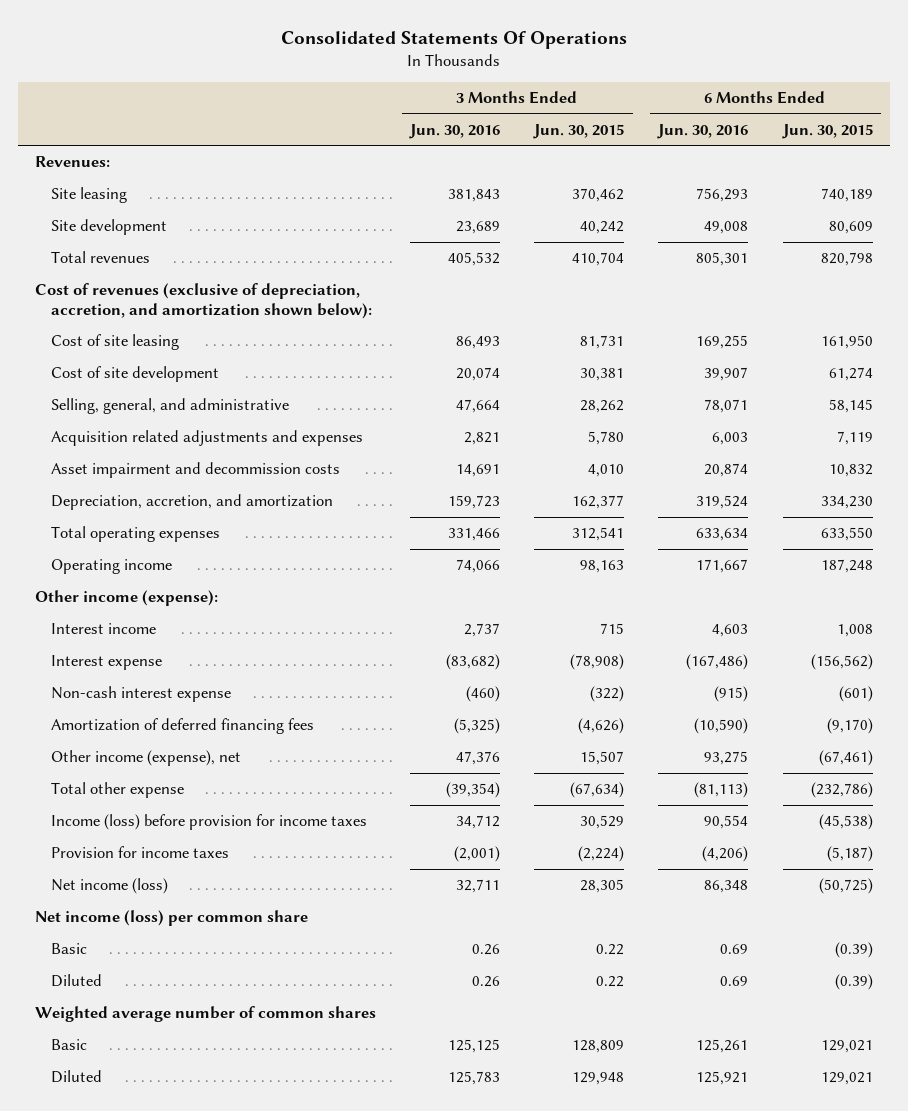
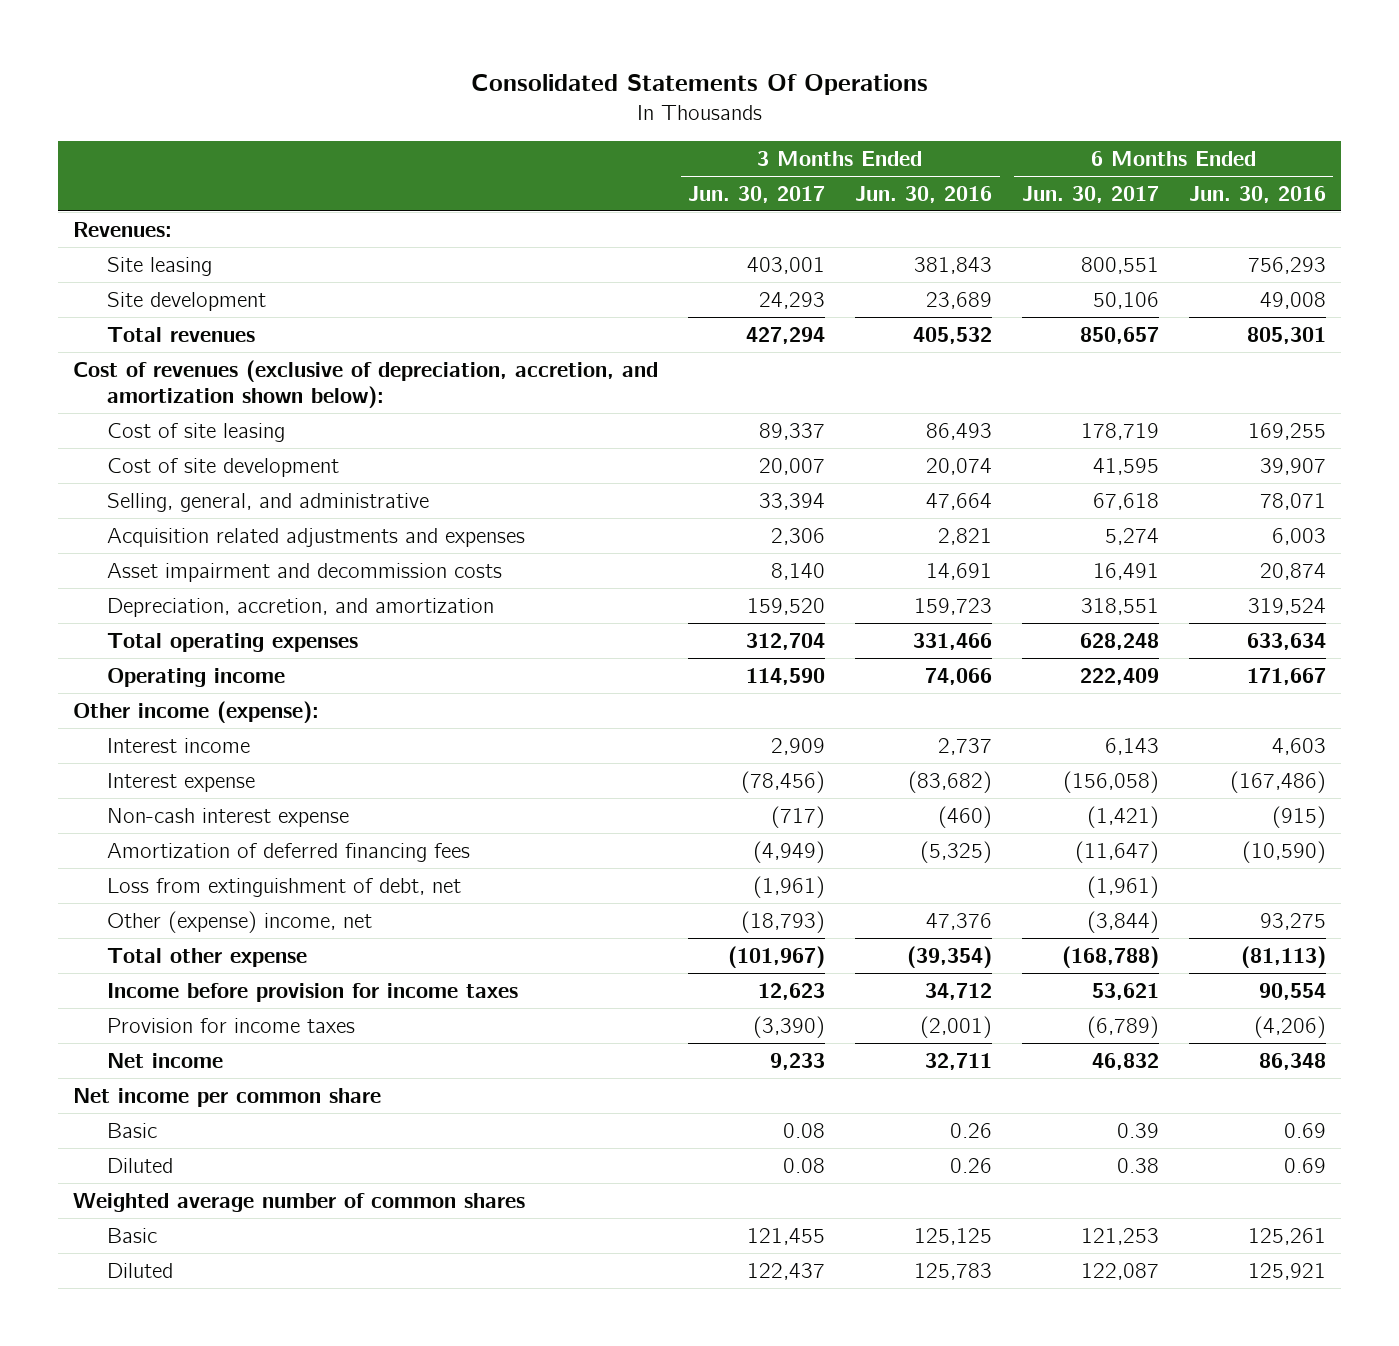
[533,123,625,139] Jun. 30, 2015 -> none
[781,123,873,139] Jun. 30, 2015 -> none
none -> [688,185,826,203] Jun. 30, 2017
none -> [1021,185,1159,203] Jun. 30, 2017
none -> [106,877,461,897] Loss from extinguishment of debt, net
[50,750,241,767] Other income (expense), net -> [106,910,372,933] Other (expense) income, net
[50,814,367,831] Income (loss) before provision for income taxes -> [106,982,518,1002] Income before provision for income taxes
[50,878,168,895] Net income (loss) -> [106,1052,223,1068] Net income
[35,910,309,927] Net income (loss) per common share -> [73,1087,382,1107] Net income per common share

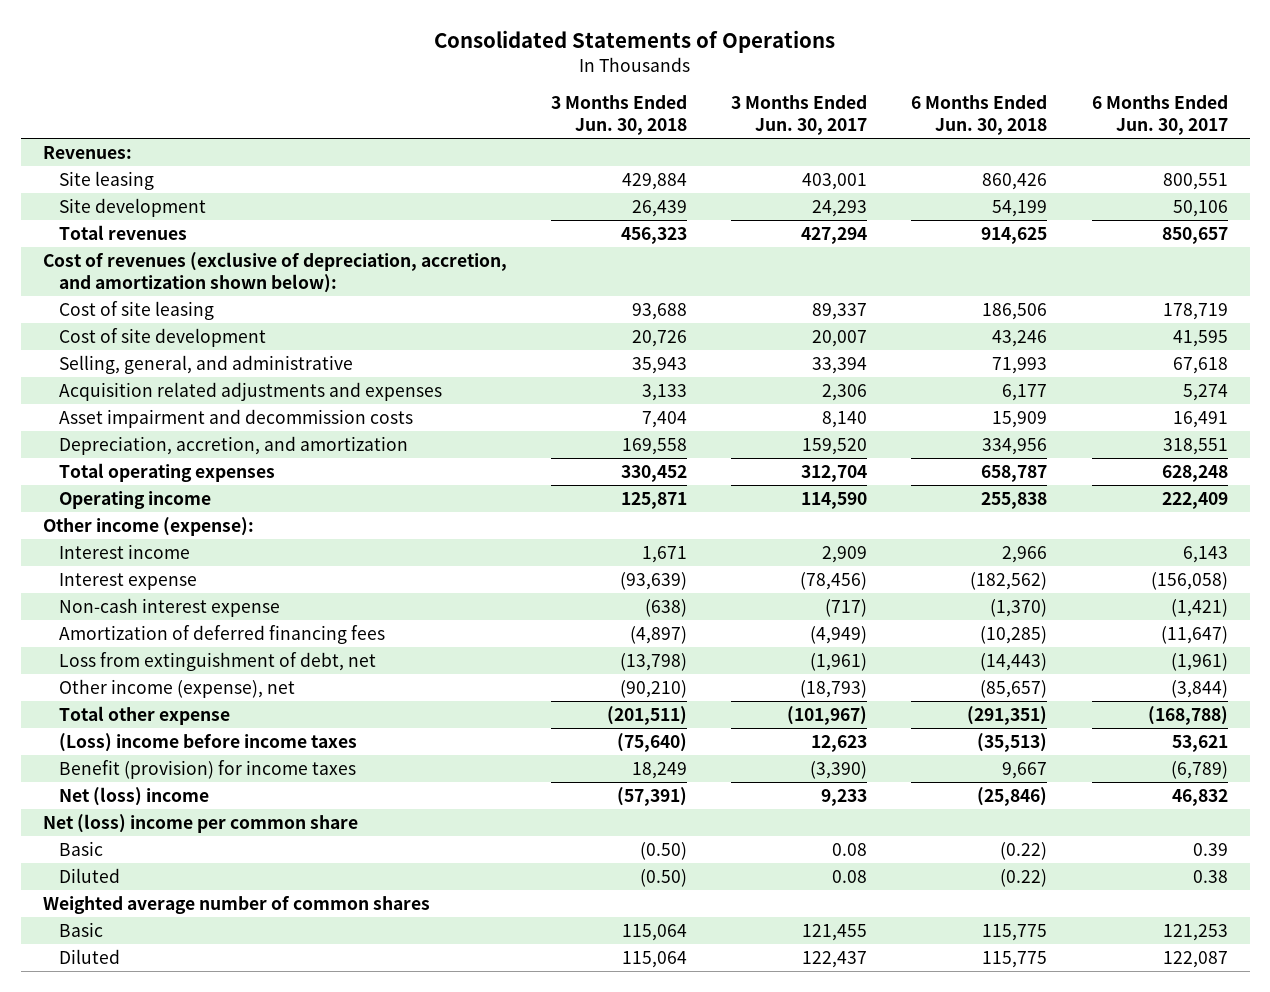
[470,74,928,96] Consolidated Statements Of Operations -> [434,29,836,53] Consolidated Statements of Operations
[855,185,993,203] Jun. 30, 2016 -> none
[1188,185,1326,203] Jun. 30, 2016 -> none
none -> [550,95,687,136] 3 Months Ended Jun. 30, 2018
none -> [911,95,1048,136] 6 Months Ended Jun. 30, 2018
[106,910,372,933] Other (expense) income, net -> [58,678,295,698] Other income (expense), net
[106,982,518,1002] Income before provision for income taxes -> [58,732,357,752] (Loss) income before income taxes
[106,1017,355,1033] Provision for income taxes -> [58,759,356,779] Benefit (provision) for income taxes
[106,1052,223,1068] Net income -> [58,786,209,806] Net (loss) income
[73,1087,382,1107] Net income per common share -> [42,813,358,833] Net (loss) income per common share

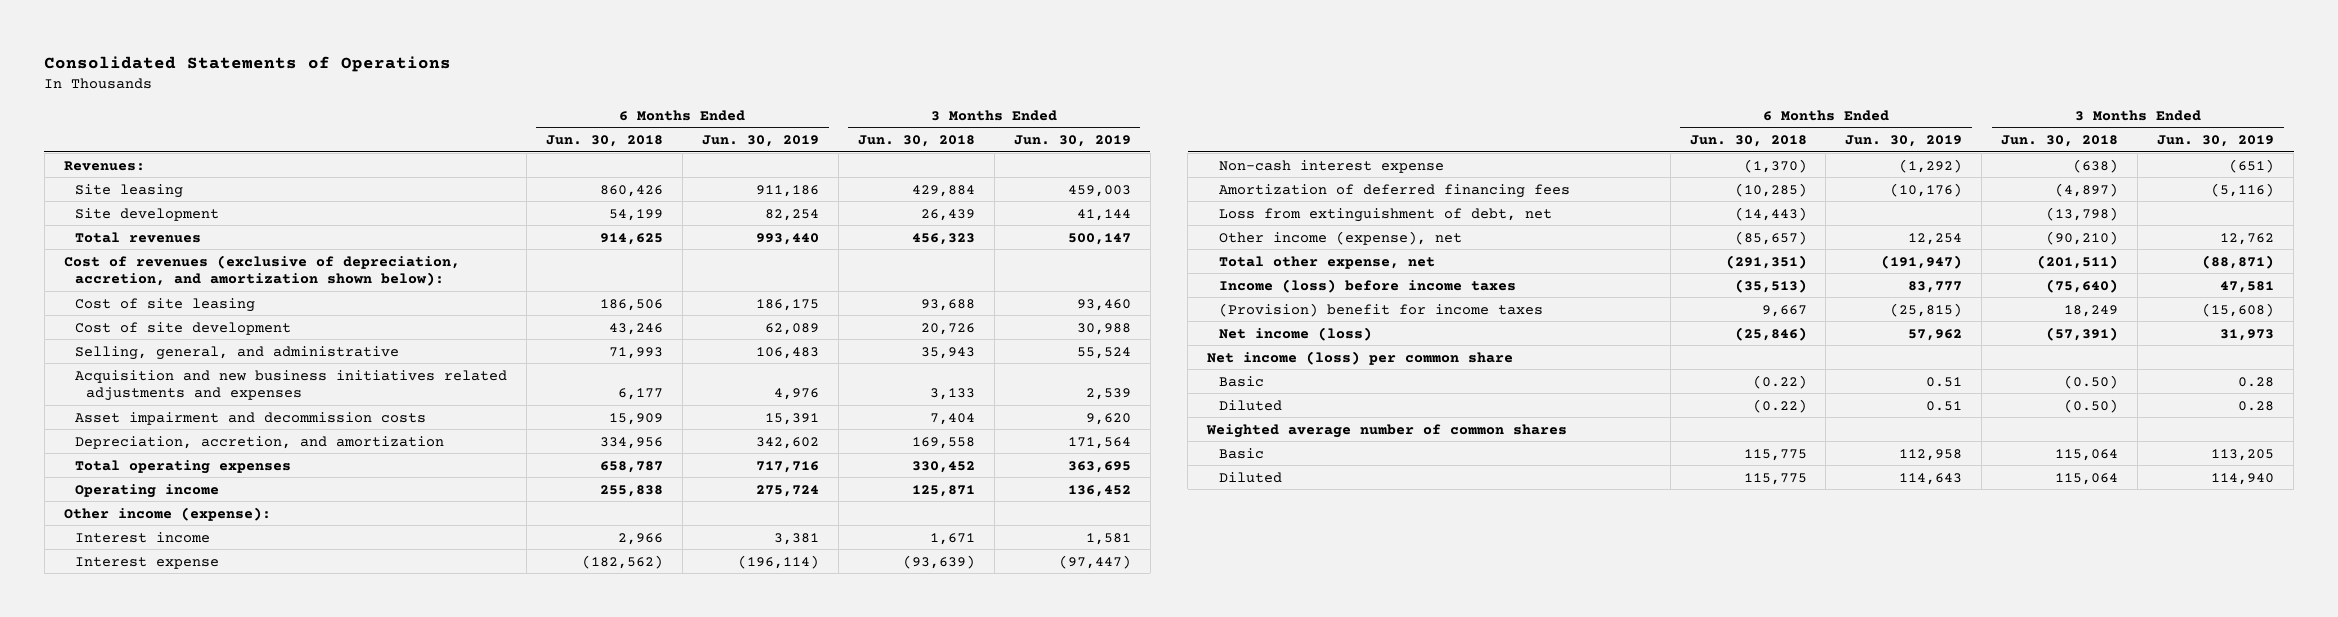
[731,95,868,136] 3 Months Ended Jun. 30, 2017 -> none
[1091,95,1228,136] 6 Months Ended Jun. 30, 2017 -> none
none -> [701,135,819,148] Jun. 30, 2019
none -> [1013,135,1131,148] Jun. 30, 2019
[58,381,442,401] Acquisition related adjustments and expenses -> [75,369,508,402] Acquisition and new business initiatives related adjustments and expenses
[58,705,230,725] Total other expense -> [1218,255,1435,269] Total other expense, net
[58,732,357,752] (Loss) income before income taxes -> [1218,278,1516,293] Income (loss) before income taxes
[58,759,356,779] Benefit (provision) for income taxes -> [1218,302,1543,317] (Provision) benefit for income taxes
[58,786,209,806] Net (loss) income -> [1218,326,1372,341] Net income (loss)
[42,813,358,833] Net (loss) income per common share -> [1207,350,1514,365] Net income (loss) per common share

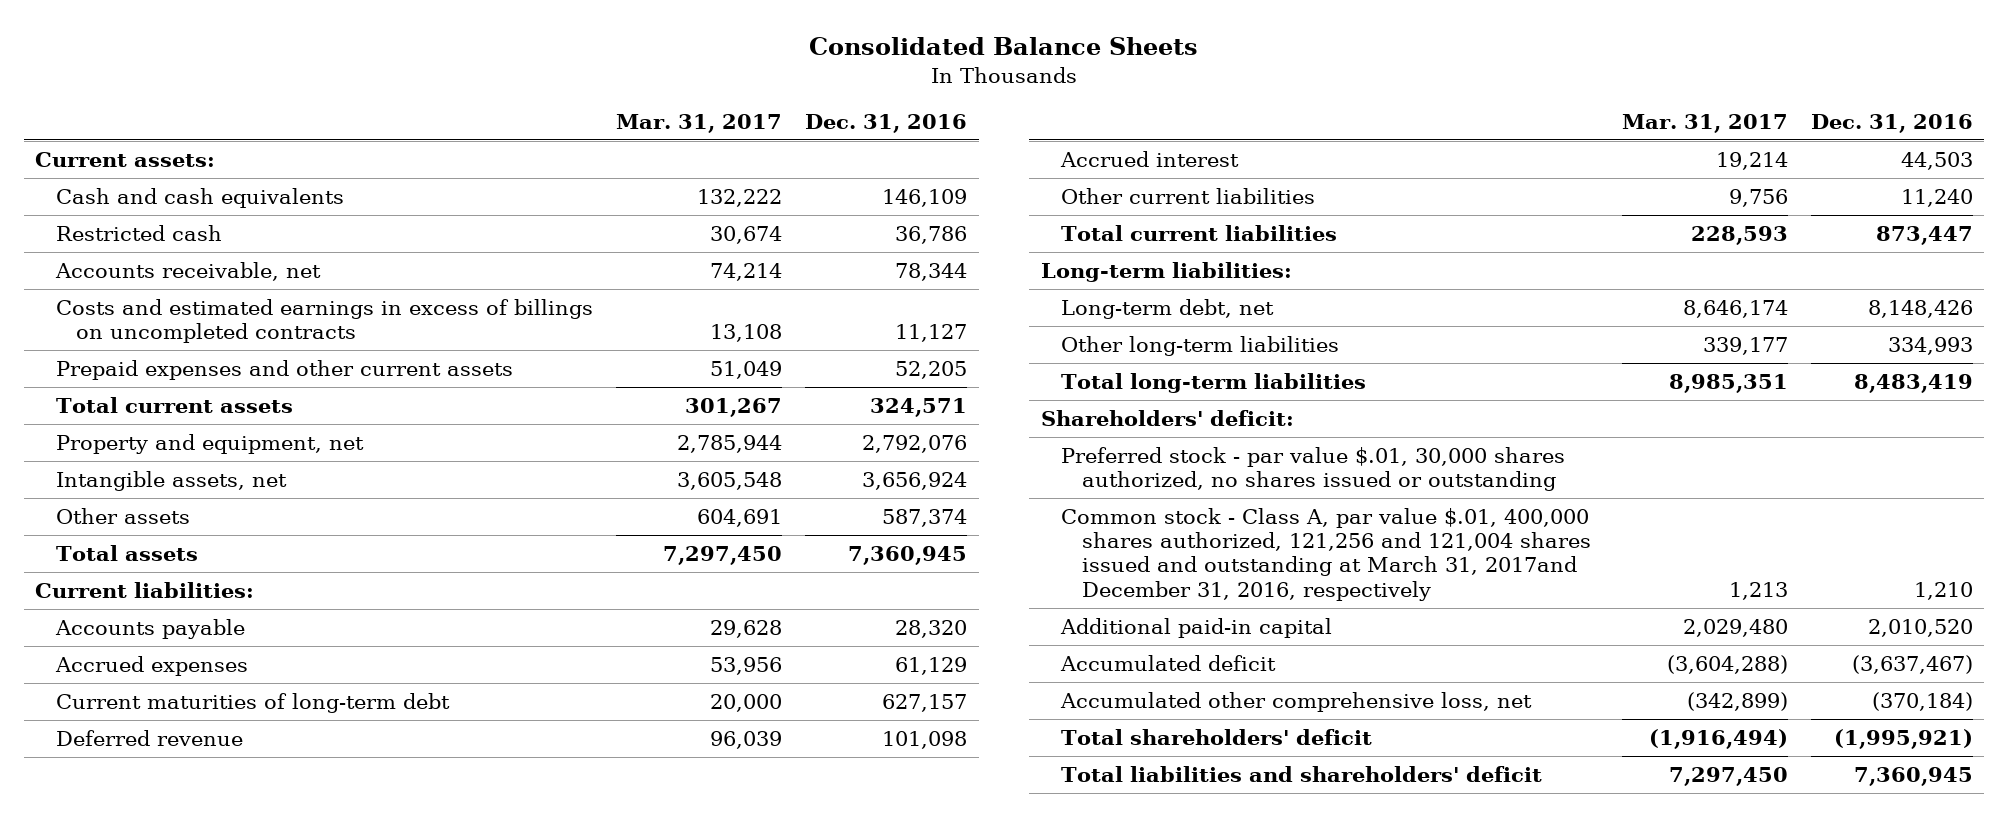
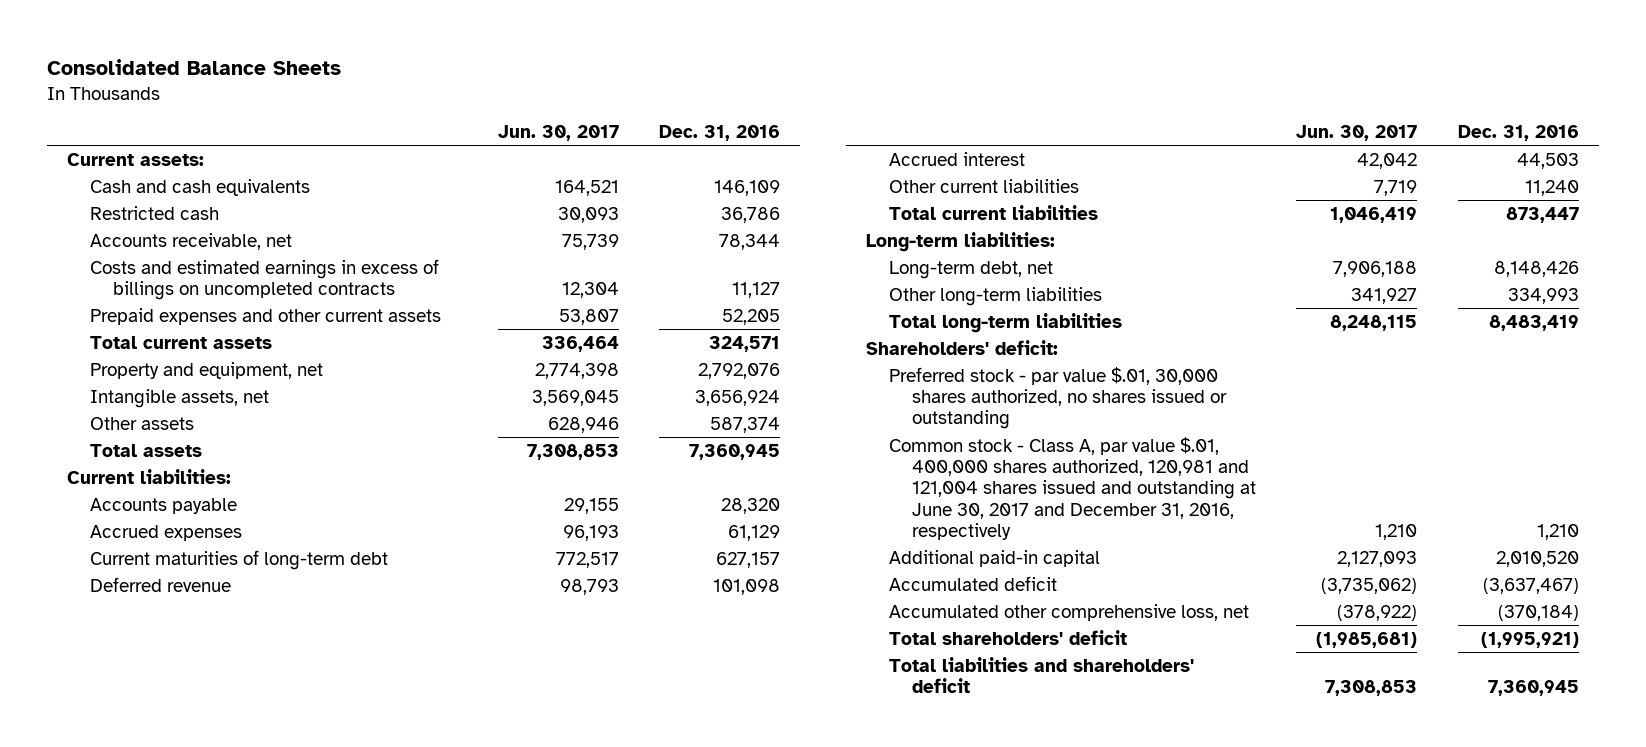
[615,113,782,133] Mar. 31, 2017 -> none
none -> [497,125,619,142] Jun. 30, 2017
[1061,507,1591,601] Common stock - Class A, par value $.01, 400,000 shares authorized, 121,256 and 121,004 shares issued and outstanding at March 31, 2017and December 31, 2016, respectively -> [888,436,1257,541] Common stock - Class A, par value $.01, 400,000 shares authorized, 120,981 and 121,004 shares issued and outstanding at June 30, 2017 and December 31, 2016, respectively

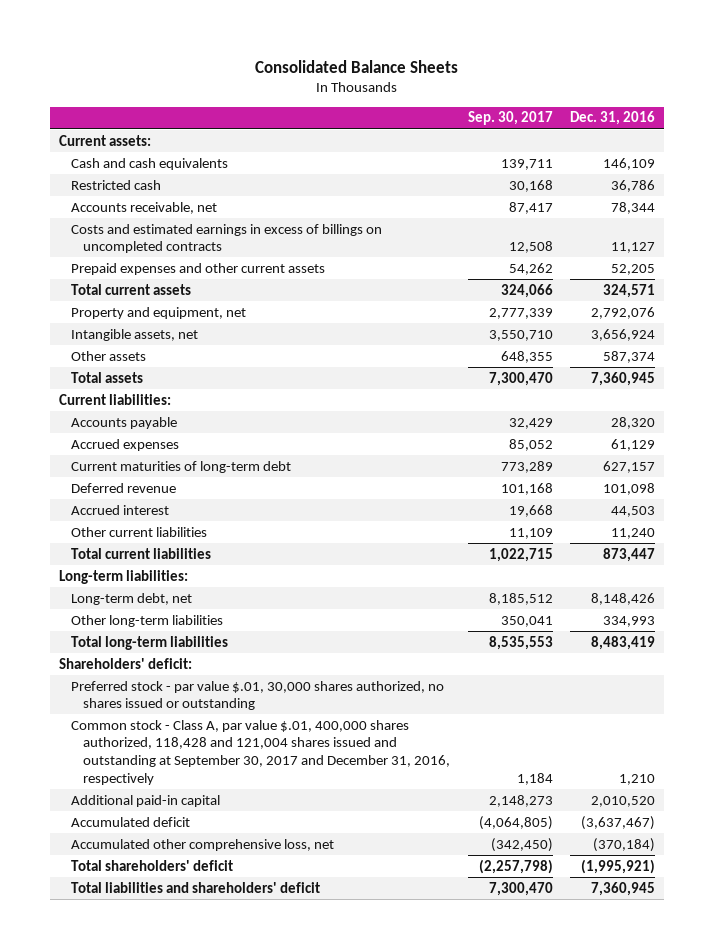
[497,125,619,142] Jun. 30, 2017 -> none
none -> [467,111,553,126] Sep. 30, 2017
[888,436,1257,541] Common stock - Class A, par value $.01, 400,000 shares authorized, 120,981 and 121,004 shares issued and outstanding at June 30, 2017 and December 31, 2016, respectively -> [70,719,450,785] Common stock - Class A, par value $.01, 400,000 shares authorized, 118,428 and 121,004 shares issued and outstanding at September 30, 2017 and December 31, 2016, respectively

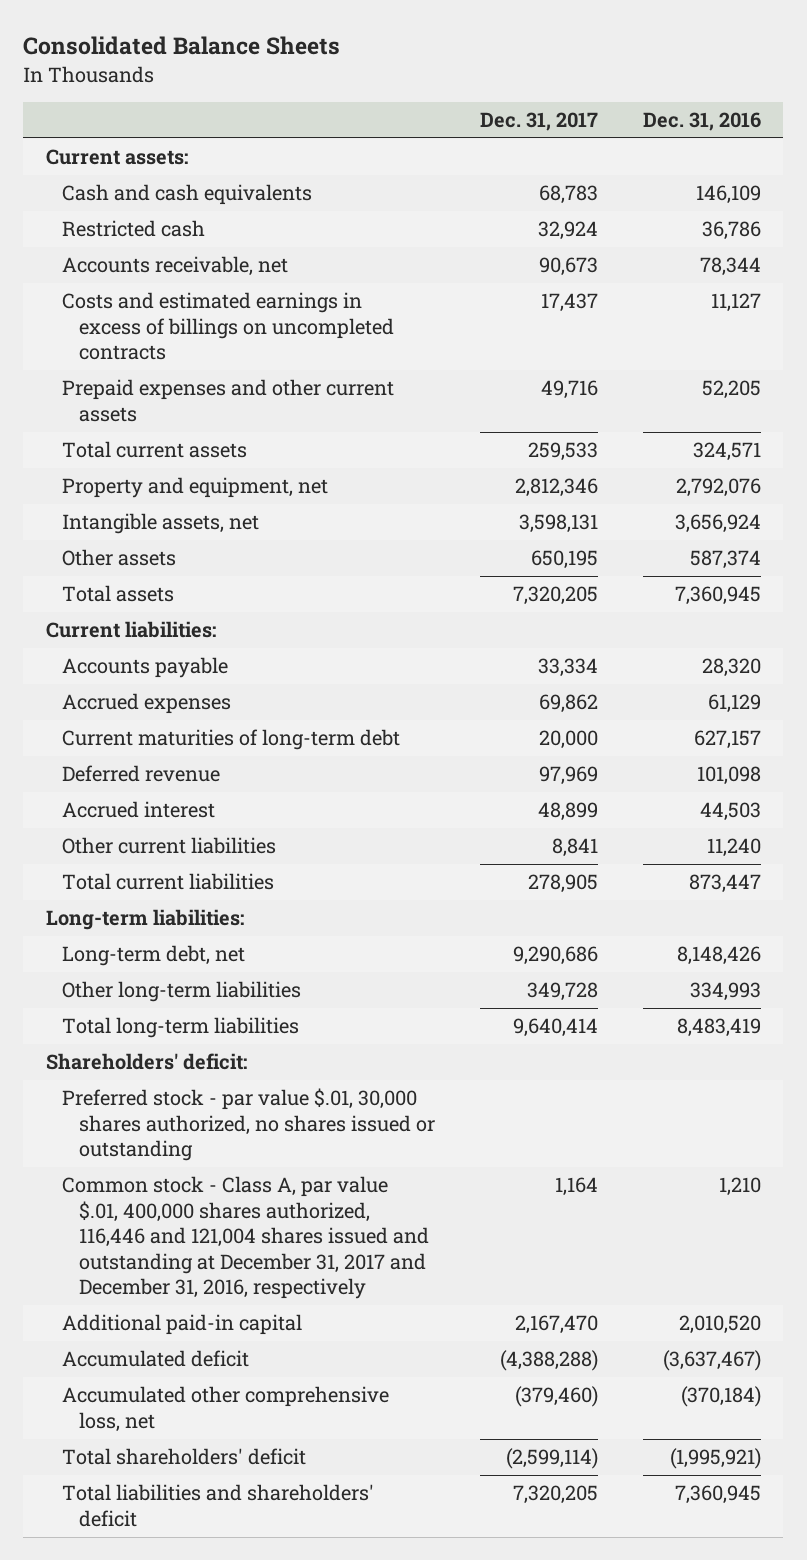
[467,111,553,126] Sep. 30, 2017 -> none
none -> [479,112,598,132] Dec. 31, 2017
[70,719,450,785] Common stock - Class A, par value $.01, 400,000 shares authorized, 118,428 and 121,004 shares issued and outstanding at September 30, 2017 and December 31, 2016, respectively -> [62,1176,429,1300] Common stock - Class A, par value $.01, 400,000 shares authorized, 116,446 and 121,004 shares issued and outstanding at December 31, 2017 and December 31, 2016, respectively

